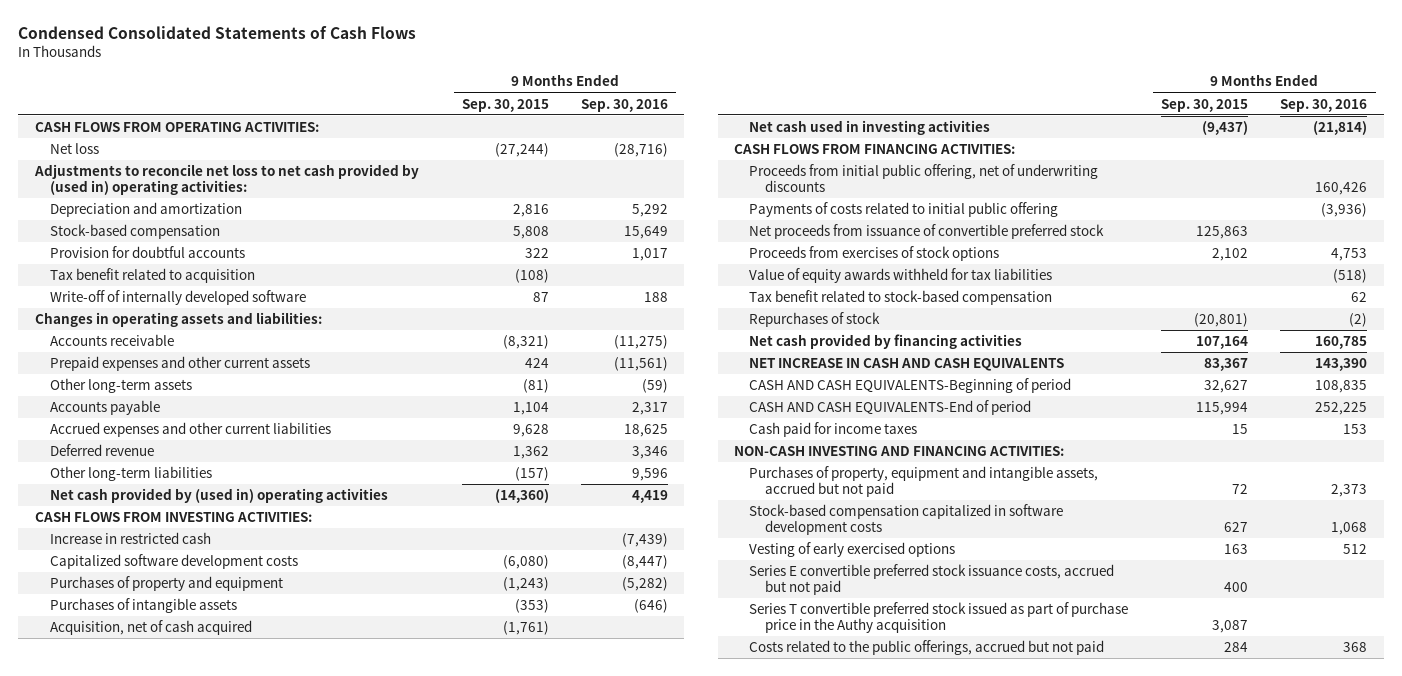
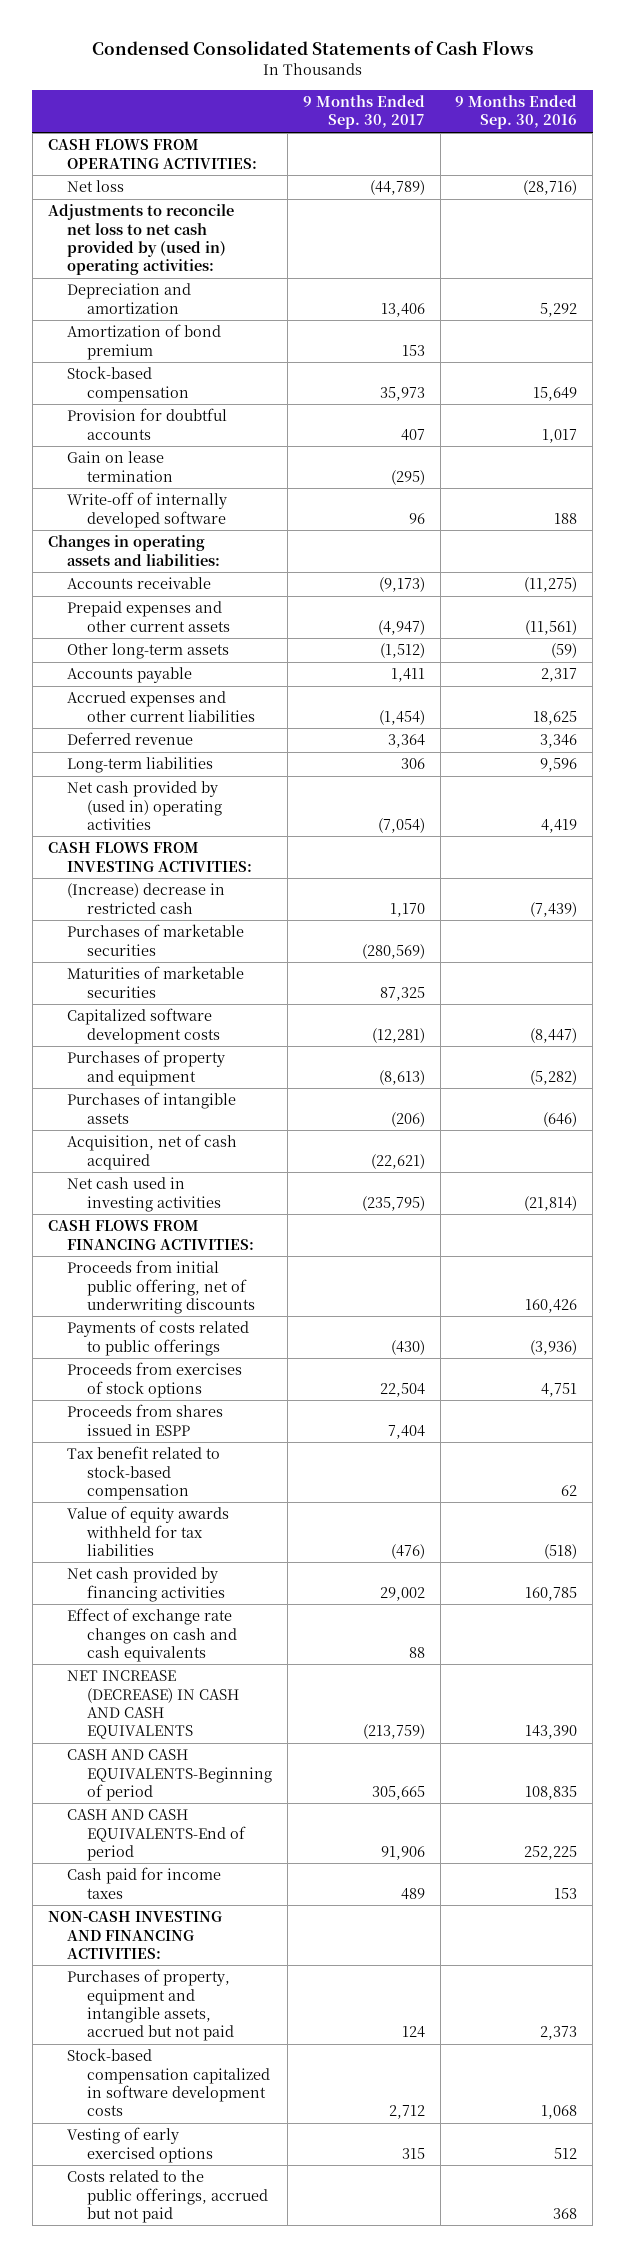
[461,98,549,112] Sep. 30, 2015 -> none
none -> [302,95,425,130] 9 Months Ended Sep. 30, 2017
none -> [67,324,222,360] Amortization of bond premium
[50,267,256,283] Tax benefit related to acquisition -> none
none -> [67,451,173,482] Gain on lease termination
[50,465,213,481] Other long-term liabilities -> [67,757,214,774] Long-term liabilities
[50,531,212,544] Increase in restricted cash -> [67,883,226,914] (Increase) decrease in restricted cash
none -> [67,924,245,956] Purchases of marketable securities
none -> [67,966,245,998] Maturities of marketable securities
[749,223,1105,239] Net proceeds from issuance of convertible preferred stock -> none
[749,201,1059,217] Payments of costs related to initial public offering -> [67,1320,250,1356] Payments of costs related to public offerings
[1331,247,1368,261] 4,753 -> [541,1382,578,1397] 4,751
none -> [67,1404,224,1436] Proceeds from shares issued in ESPP
[749,311,881,327] Repurchases of stock -> none
[749,267,1053,283] Value of equity awards withheld for tax liabilities -> [67,1506,230,1556] Value of equity awards withheld for tax liabilities
none -> [67,1608,237,1662] Effect of exchange rate changes on cash and cash equivalents
[749,357,1065,371] NET INCREASE IN CASH AND CASH EQUIVALENTS -> [67,1670,239,1739] NET INCREASE (DECREASE) IN CASH AND CASH EQUIVALENTS
[749,563,1115,595] Series E convertible preferred stock issuance costs, accrued but not paid -> none
[749,601,1129,633] Series T convertible preferred stock issued as part of purchase price in the Authy acquisition -> none

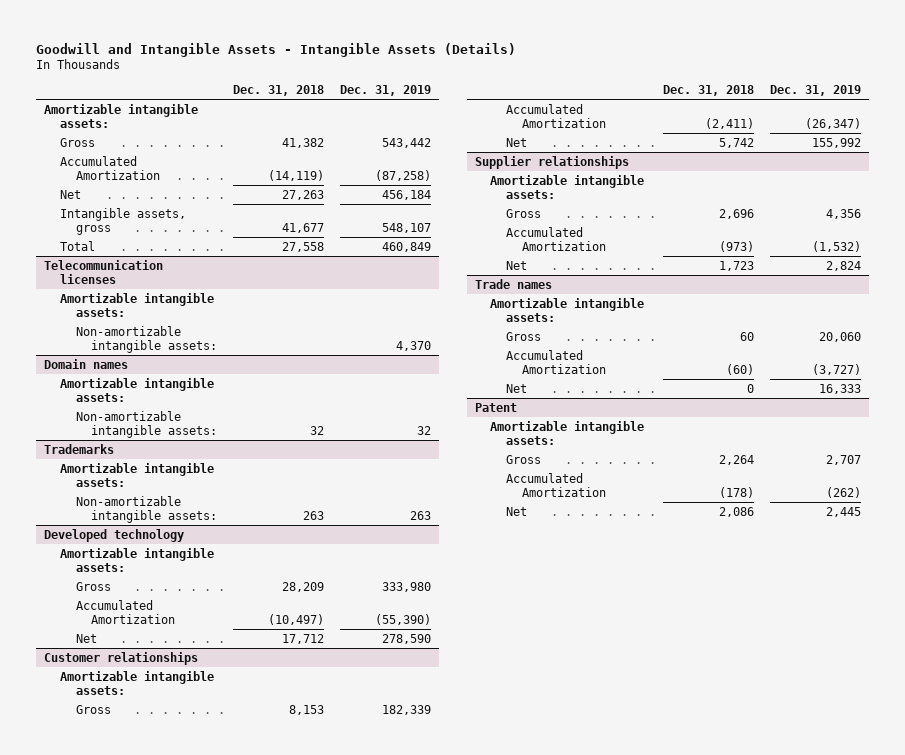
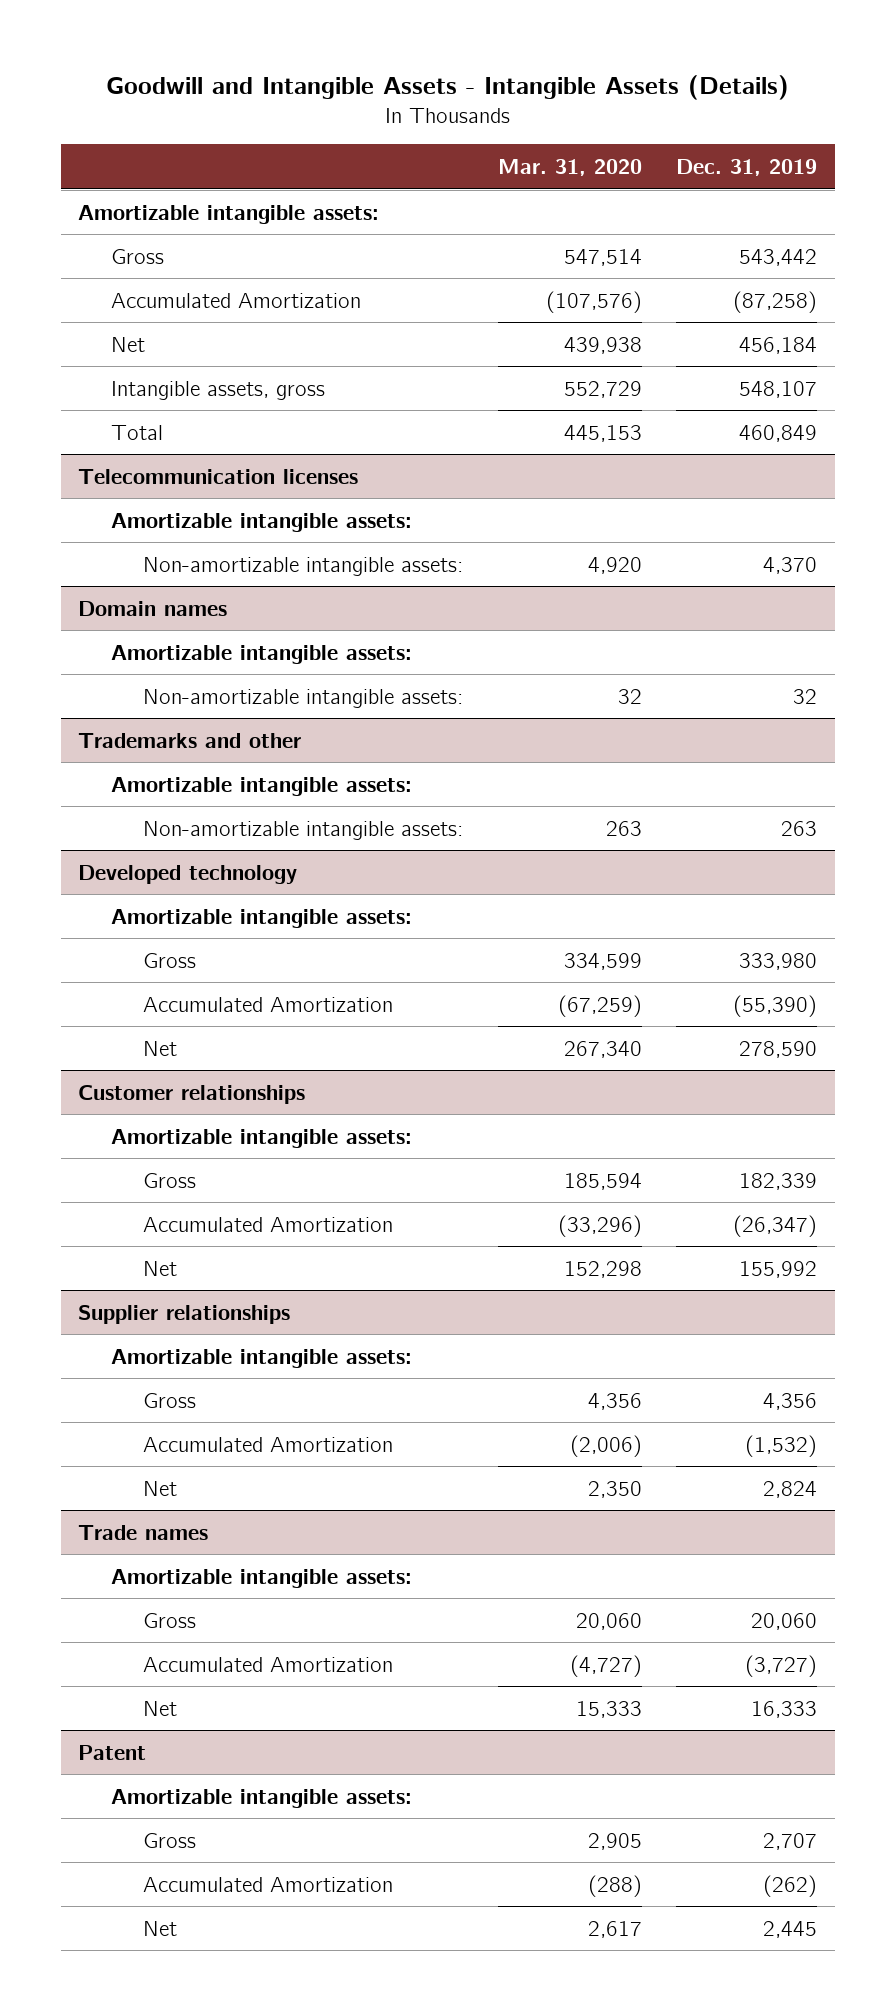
[233,85,325,97] Dec. 31, 2018 -> none
none -> [497,159,642,177] Mar. 31, 2020
[44,443,115,454] Trademarks -> [78,732,302,748] Trademarks and other

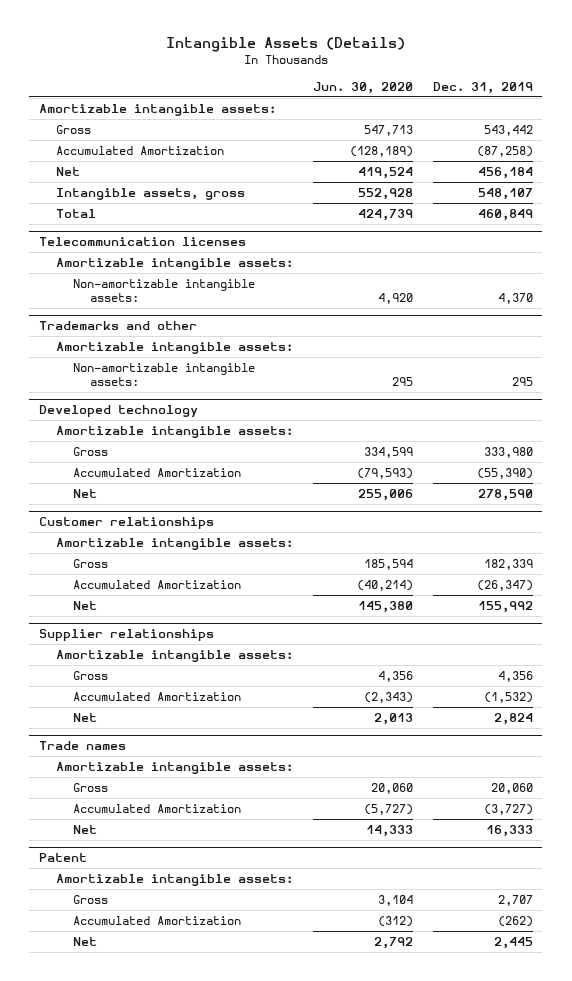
[105,75,789,101] Goodwill and Intangible Assets - Intangible Assets (Details) -> [165,36,405,52] Intangible Assets (Details)
[497,159,642,177] Mar. 31, 2020 -> none
none -> [312,81,413,94] Jun. 30, 2020
[78,600,228,616] Domain names -> none
[110,644,412,664] Amortizable intangible assets: -> none
[143,688,464,708] Non-amortizable intangible assets: -> none
[781,820,818,836] 263 -> [511,377,533,387] 295

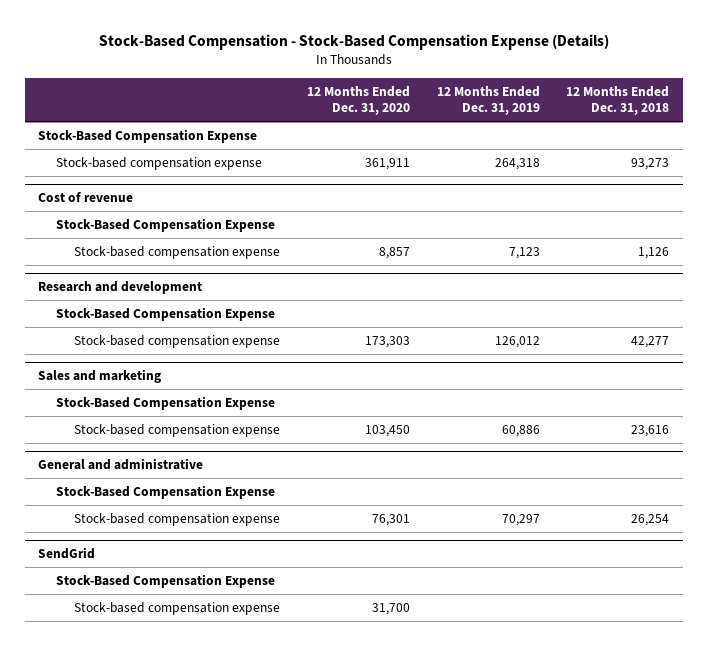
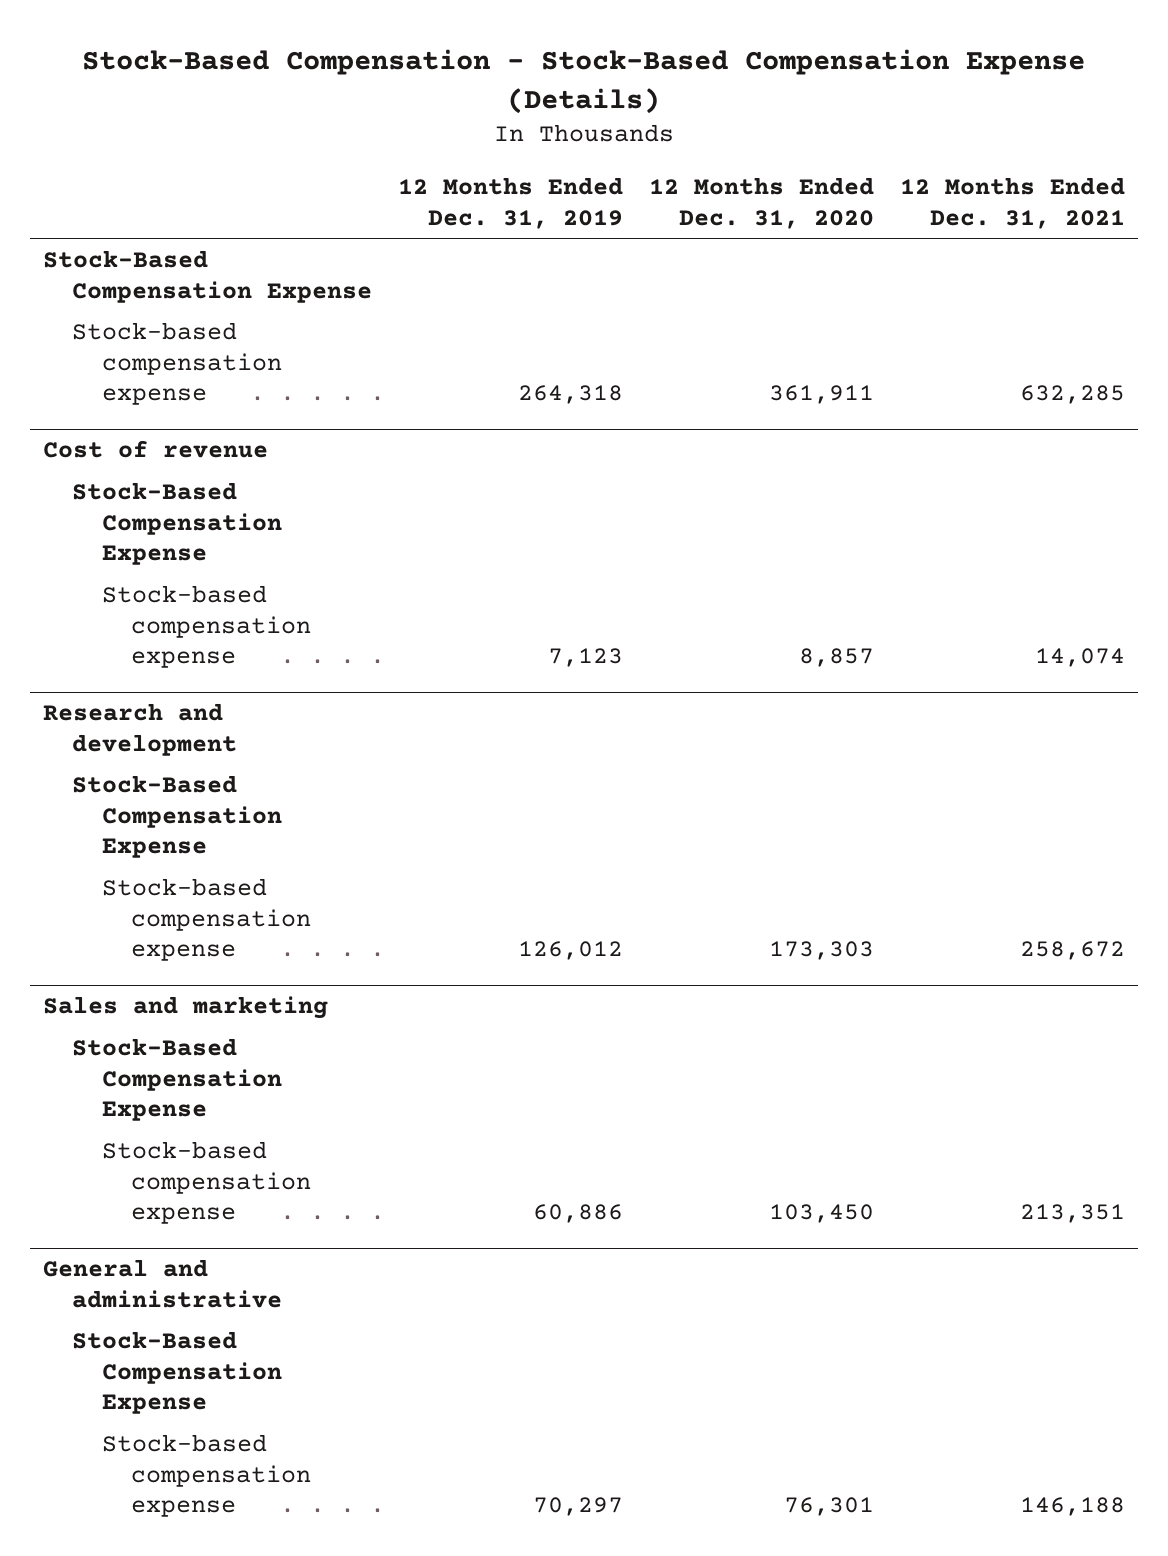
[566,85,670,116] 12 Months Ended Dec. 31, 2018 -> none
none -> [900,177,1126,230] 12 Months Ended Dec. 31, 2021
[37,547,95,560] SendGrid -> none
[56,573,276,588] Stock-Based Compensation Expense -> none
[74,601,281,615] Stock-based compensation expense -> none

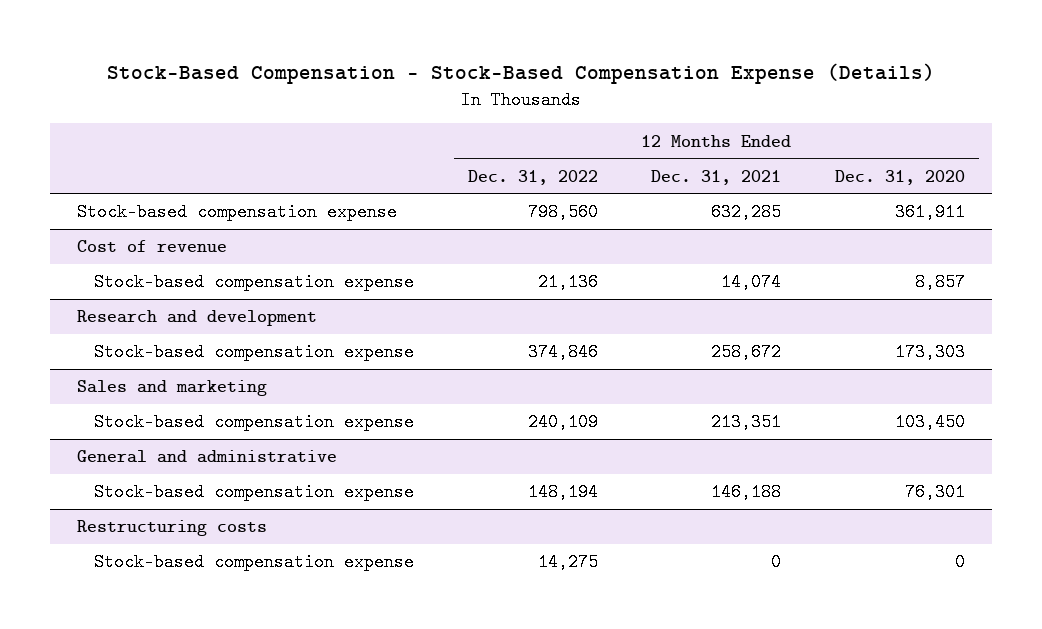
[398,177,624,230] 12 Months Ended Dec. 31, 2019 -> none
none -> [467,169,598,185] Dec. 31, 2022
[42,249,373,303] Stock-Based Compensation Expense -> none
[72,481,282,566] Stock-Based Compensation Expense -> none
[72,774,282,859] Stock-Based Compensation Expense -> none
[72,1037,282,1122] Stock-Based Compensation Expense -> none
[72,1330,282,1415] Stock-Based Compensation Expense -> none
none -> [77,520,268,537] Restructuring costs
none -> [93,553,414,572] Stock-based compensation expense

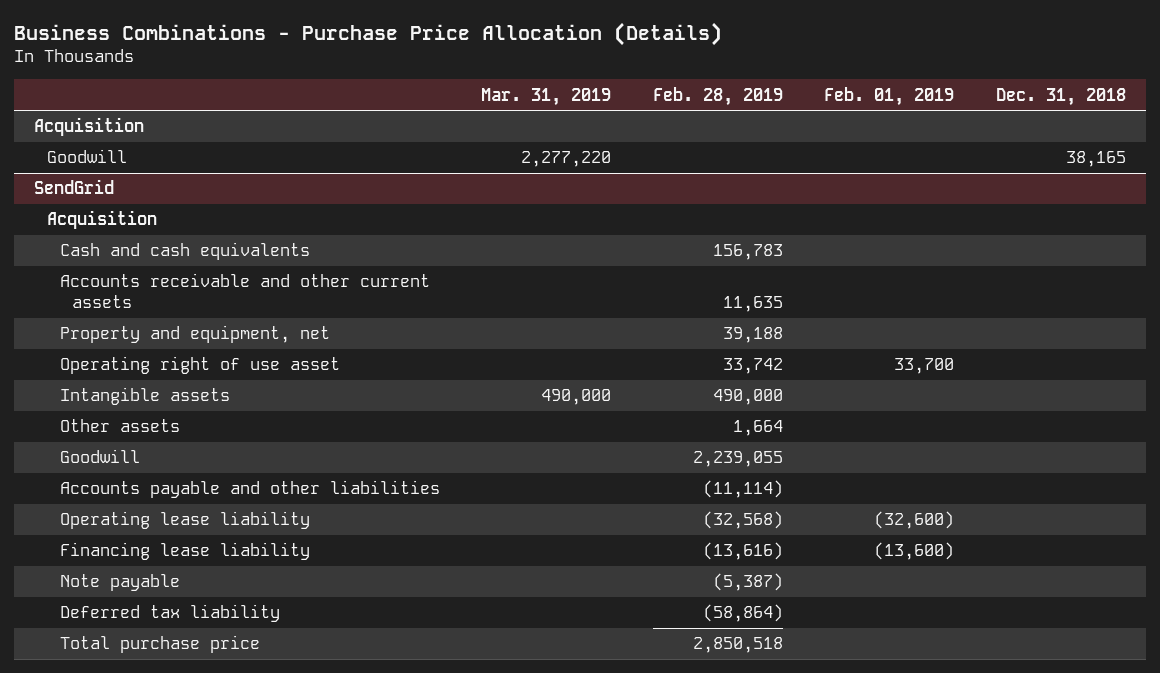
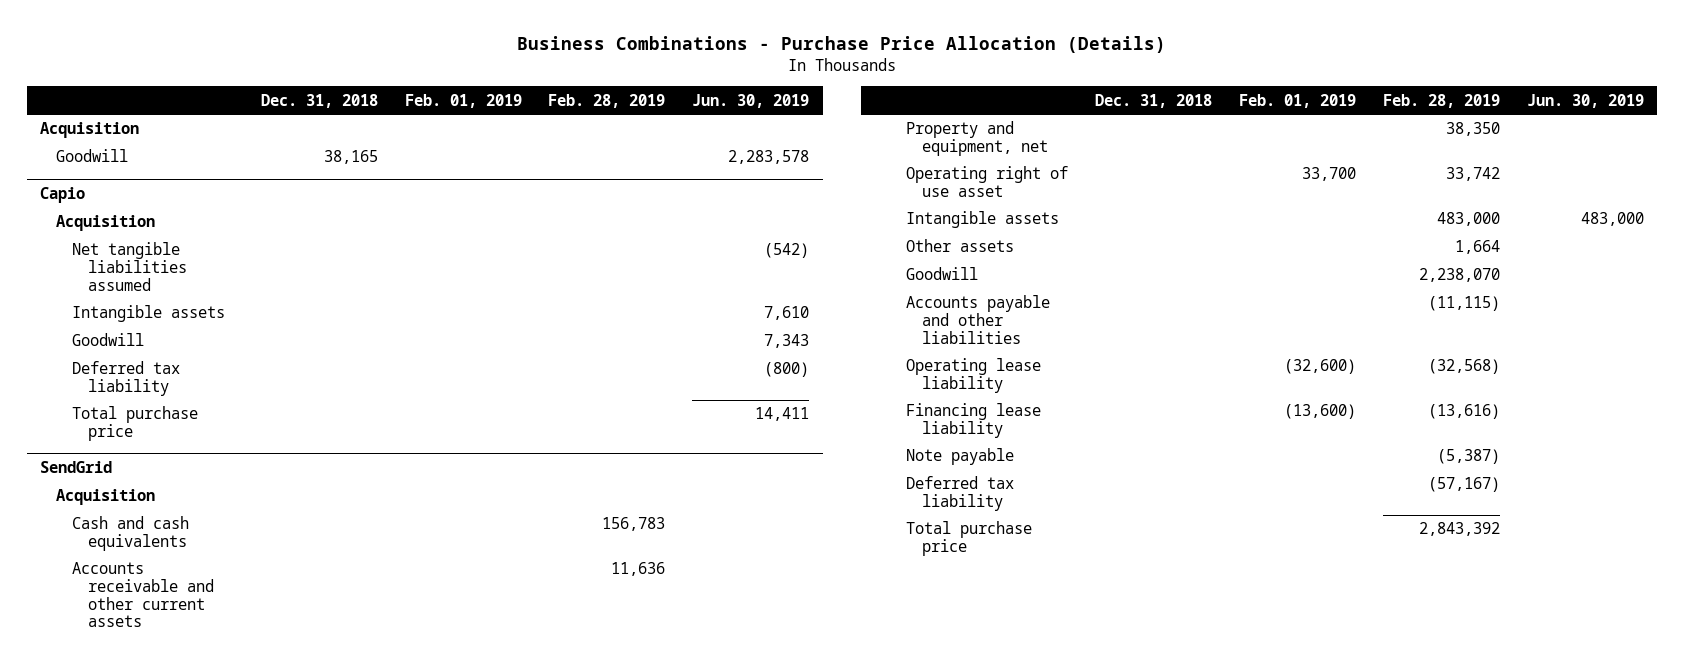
[481,87,612,106] Mar. 31, 2019 -> none
none -> [692,93,810,108] Jun. 30, 2019
none -> [40,187,86,204] Capio
none -> [55,215,155,232] Acquisition
none -> [71,242,187,291] Net tangible liabilities assumed
none -> [71,305,225,323] Intangible assets
none -> [71,333,144,347] Goodwill
none -> [71,361,180,396] Deferred tax liability
none -> [71,406,198,441] Total purchase price
[722,296,783,313] 11,635 -> [611,562,666,577] 11,636
[722,327,783,344] 39,188 -> [1445,122,1500,137] 38,350
[712,389,783,406] 490,000 -> [1436,212,1500,227] 483,000
[692,451,783,468] 2,239,055 -> [1418,268,1500,283] 2,238,070
[702,480,783,499] (11,114) -> [1427,296,1500,312] (11,115)
[702,604,783,623] (58,864) -> [1427,477,1500,493] (57,167)
[692,637,783,654] 2,850,518 -> [1418,522,1500,537] 2,843,392

